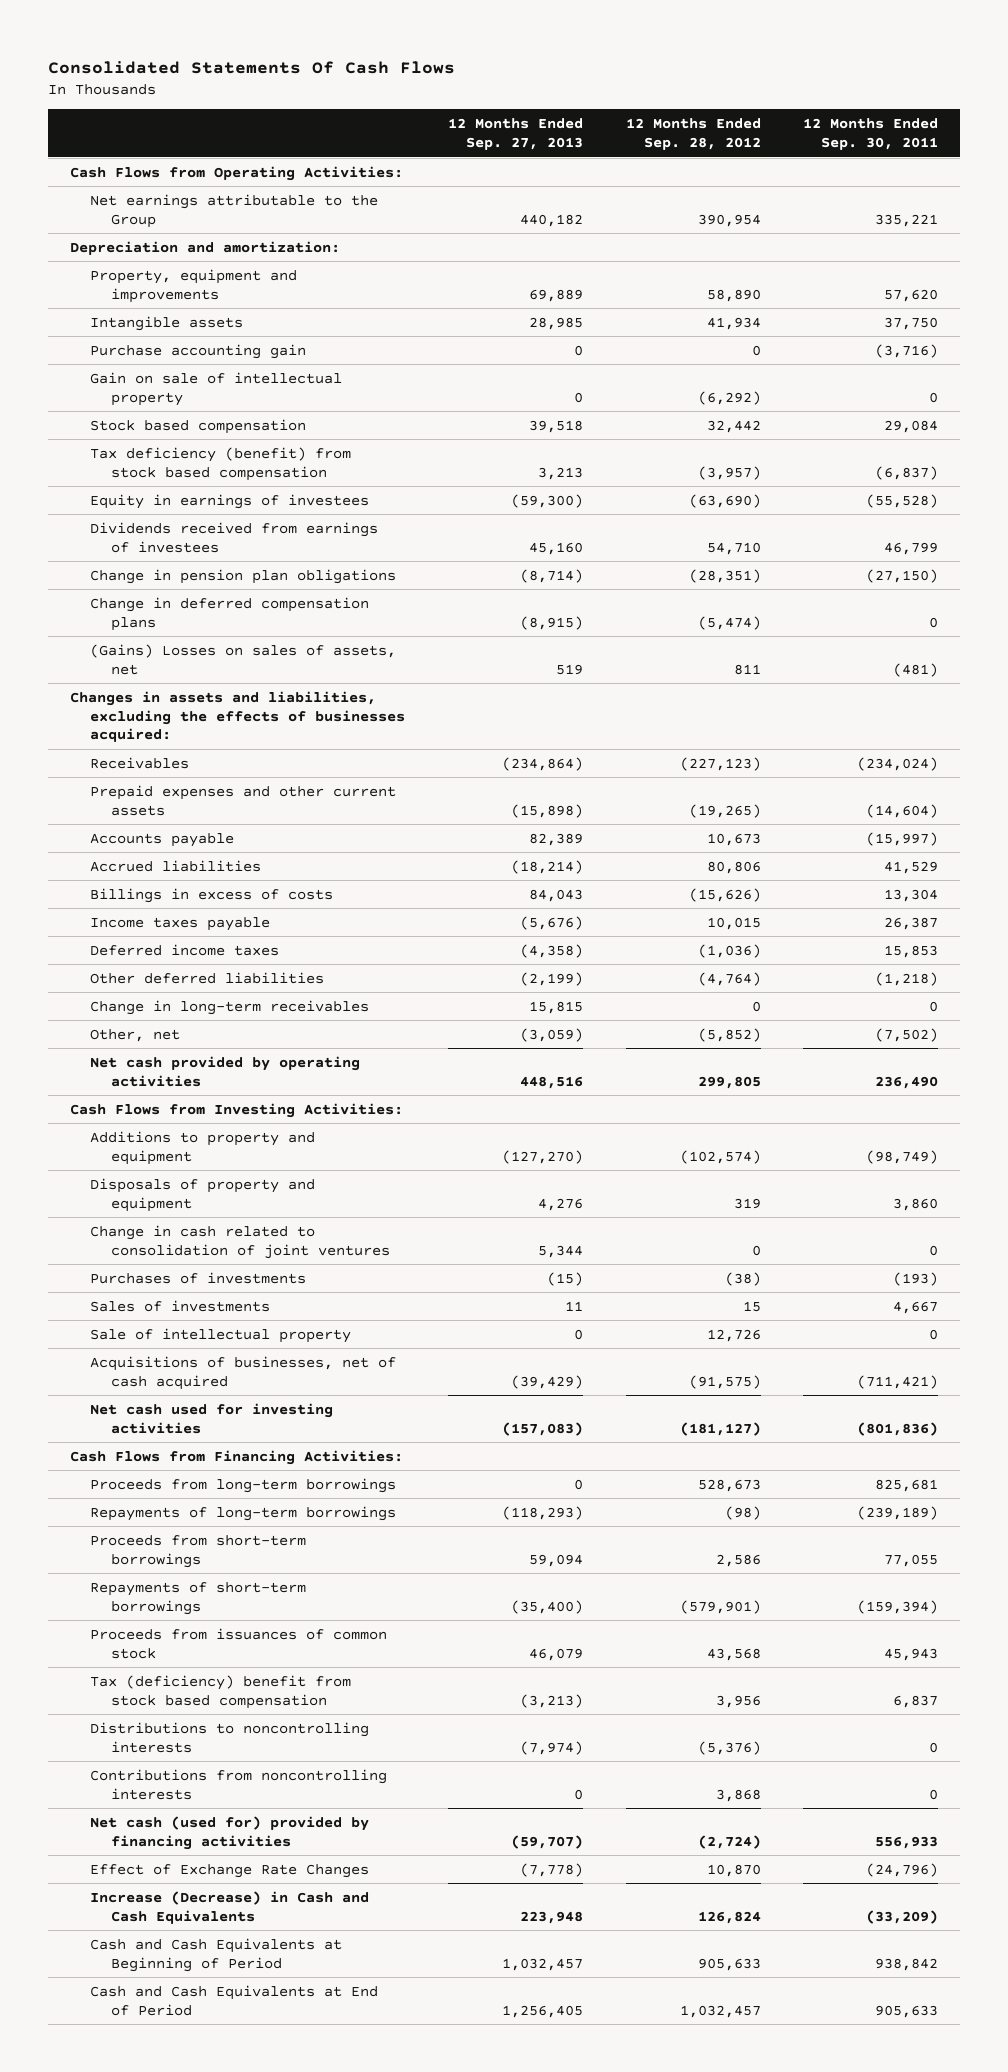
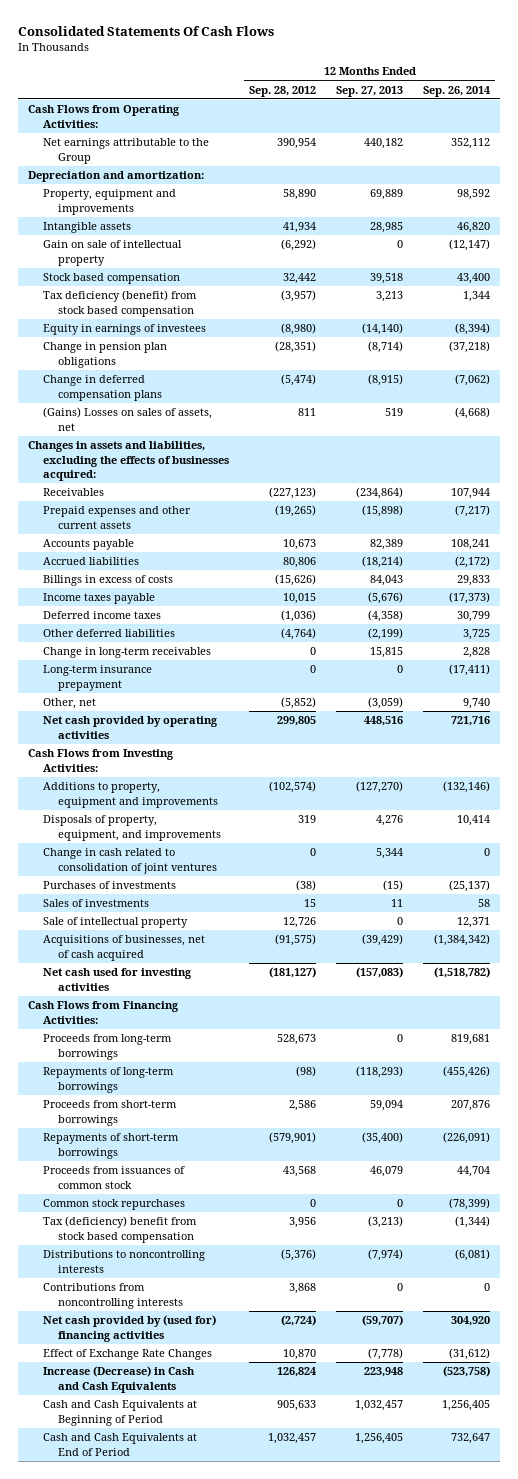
[803,118,939,150] 12 Months Ended Sep. 30, 2011 -> none
none -> [423,85,491,97] Sep. 26, 2014
[90,343,307,359] Purchase accounting gain -> none
[90,521,379,553] Dividends received from earnings of investees -> none
[511,493,584,508] (59,300) -> [362,323,404,336] (14,140)
[688,493,761,508] (63,690) -> [281,323,317,336] (8,980)
none -> [42,665,152,691] Long-term insurance prepayment
[90,1130,316,1165] Additions to property and equipment -> [42,782,218,808] Additions to property, equipment and improvements
[90,1177,316,1212] Disposals of property and equipment -> [42,815,221,841] Disposals of property, equipment, and improvements
none -> [42,1199,185,1211] Common stock repurchases
[90,1815,370,1850] Net cash (used for) provided by financing activities -> [42,1315,216,1342] Net cash provided by (used for) financing activities

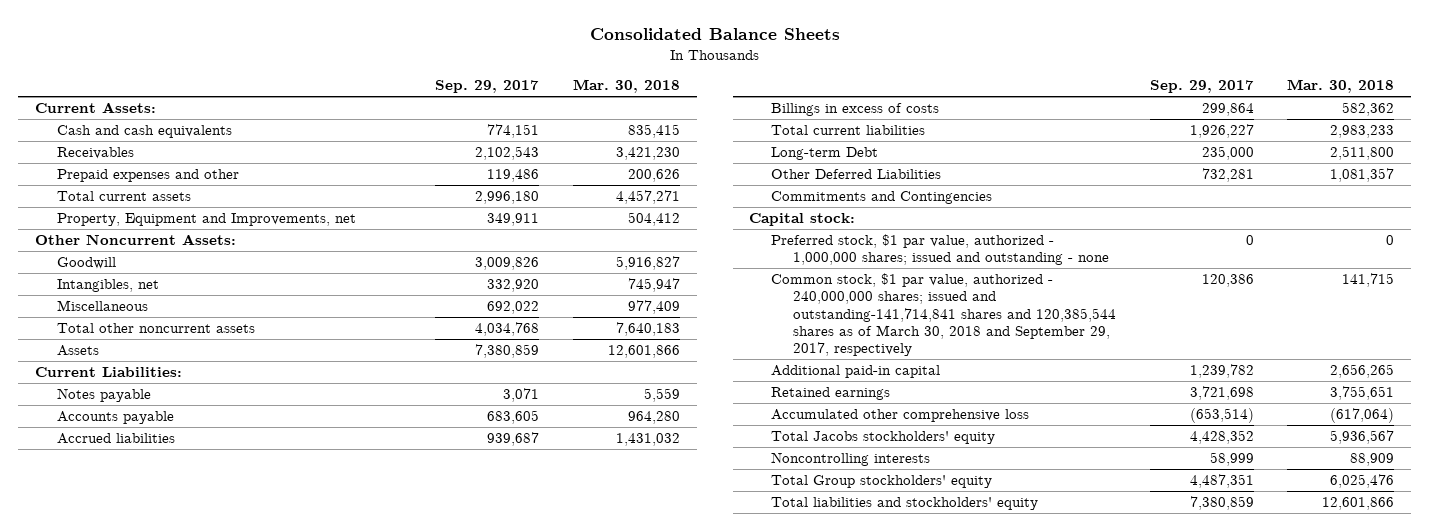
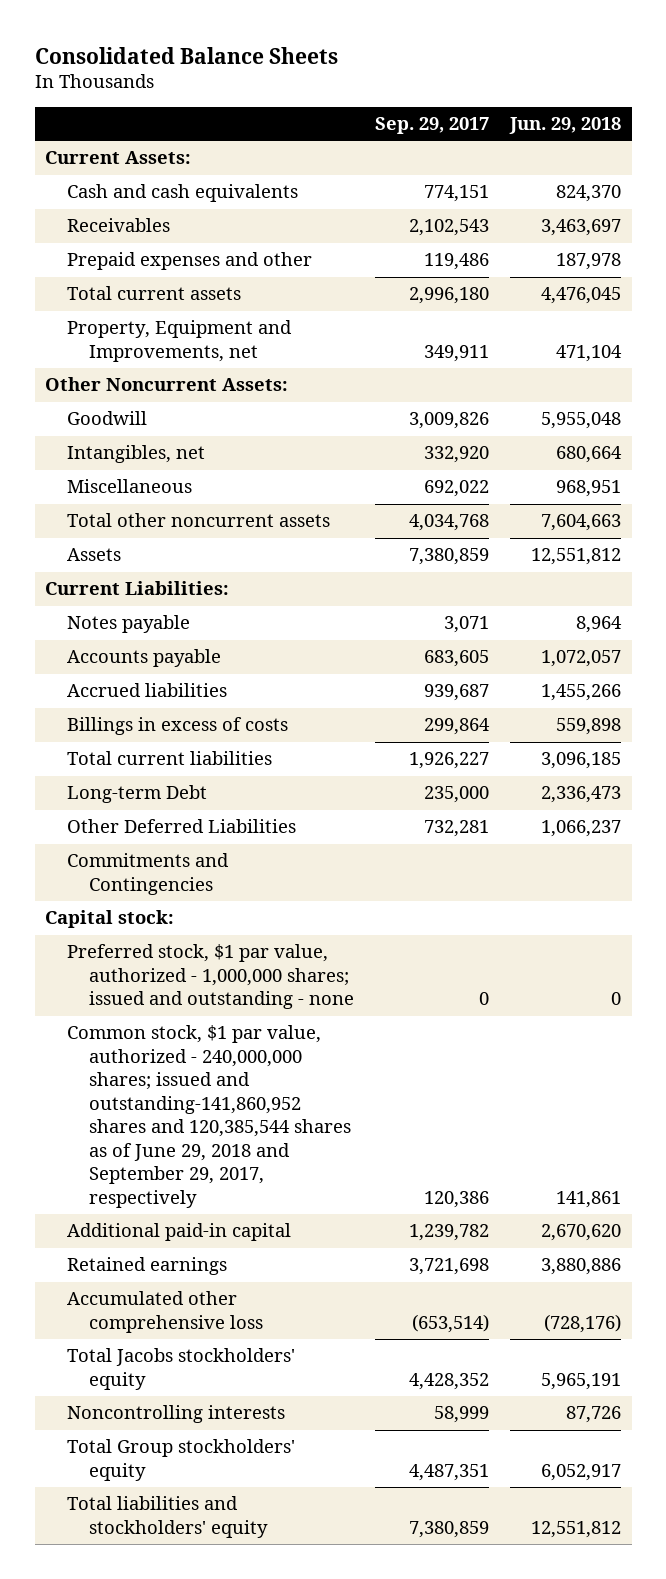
[572,79,680,94] Mar. 30, 2018 -> none
none -> [509,117,622,135] Jun. 29, 2018
[771,272,1117,357] Common stock, $1 par value, authorized - 240,000,000 shares; issued and outstanding-141,714,841 shares and 120,385,544 shares as of March 30, 2018 and September 29, 2017, respectively -> [67,1025,352,1208] Common stock, $1 par value, authorized - 240,000,000 shares; issued and outstanding-141,860,952 shares and 120,385,544 shares as of June 29, 2018 and September 29, 2017, respectively

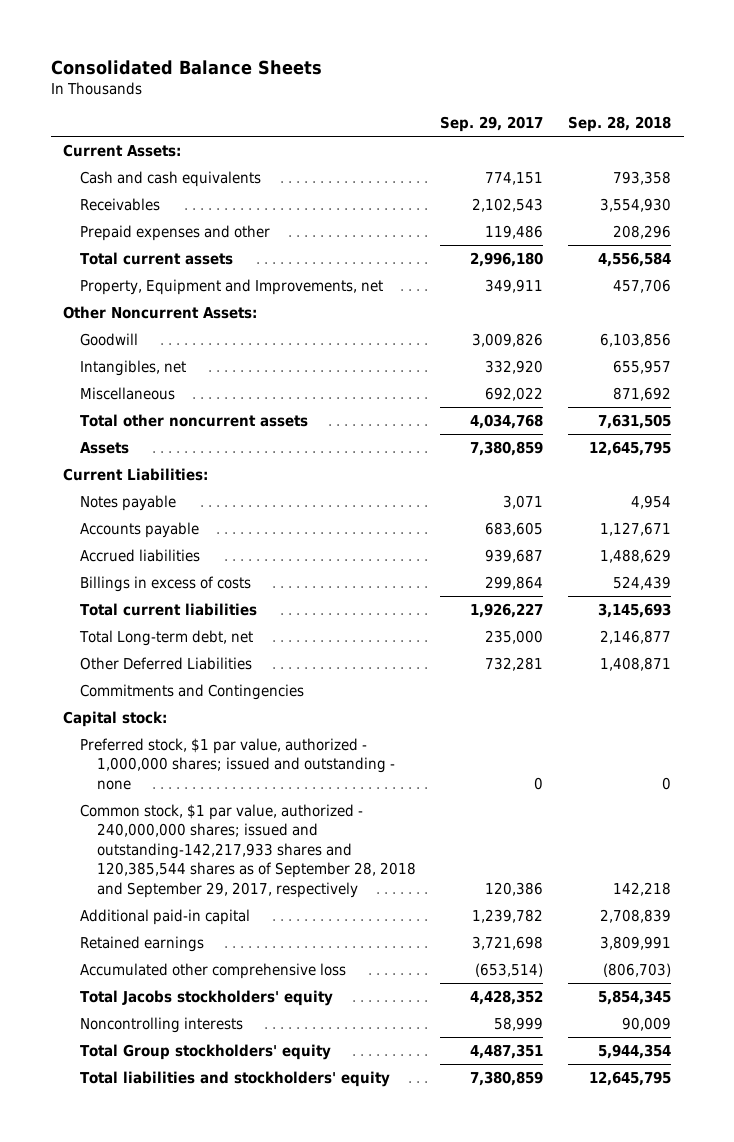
[509,117,622,135] Jun. 29, 2018 -> none
none -> [568,116,672,133] Sep. 28, 2018
[67,785,208,804] Long-term Debt -> [78,629,253,646] Total Long-term debt, net
[67,1025,352,1208] Common stock, $1 par value, authorized - 240,000,000 shares; issued and outstanding-141,860,952 shares and 120,385,544 shares as of June 29, 2018 and September 29, 2017, respectively -> [79,803,416,898] Common stock, $1 par value, authorized - 240,000,000 shares; issued and outstanding-142,217,933 shares and 120,385,544 shares as of September 28, 2018 and September 29, 2017, respectively

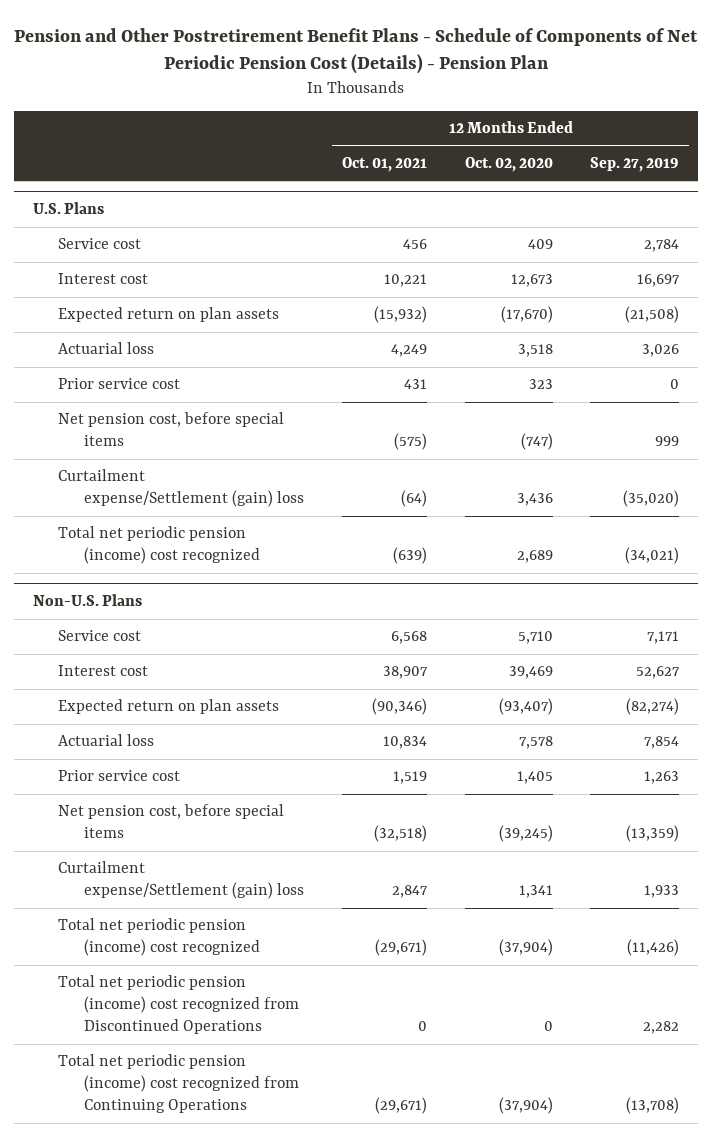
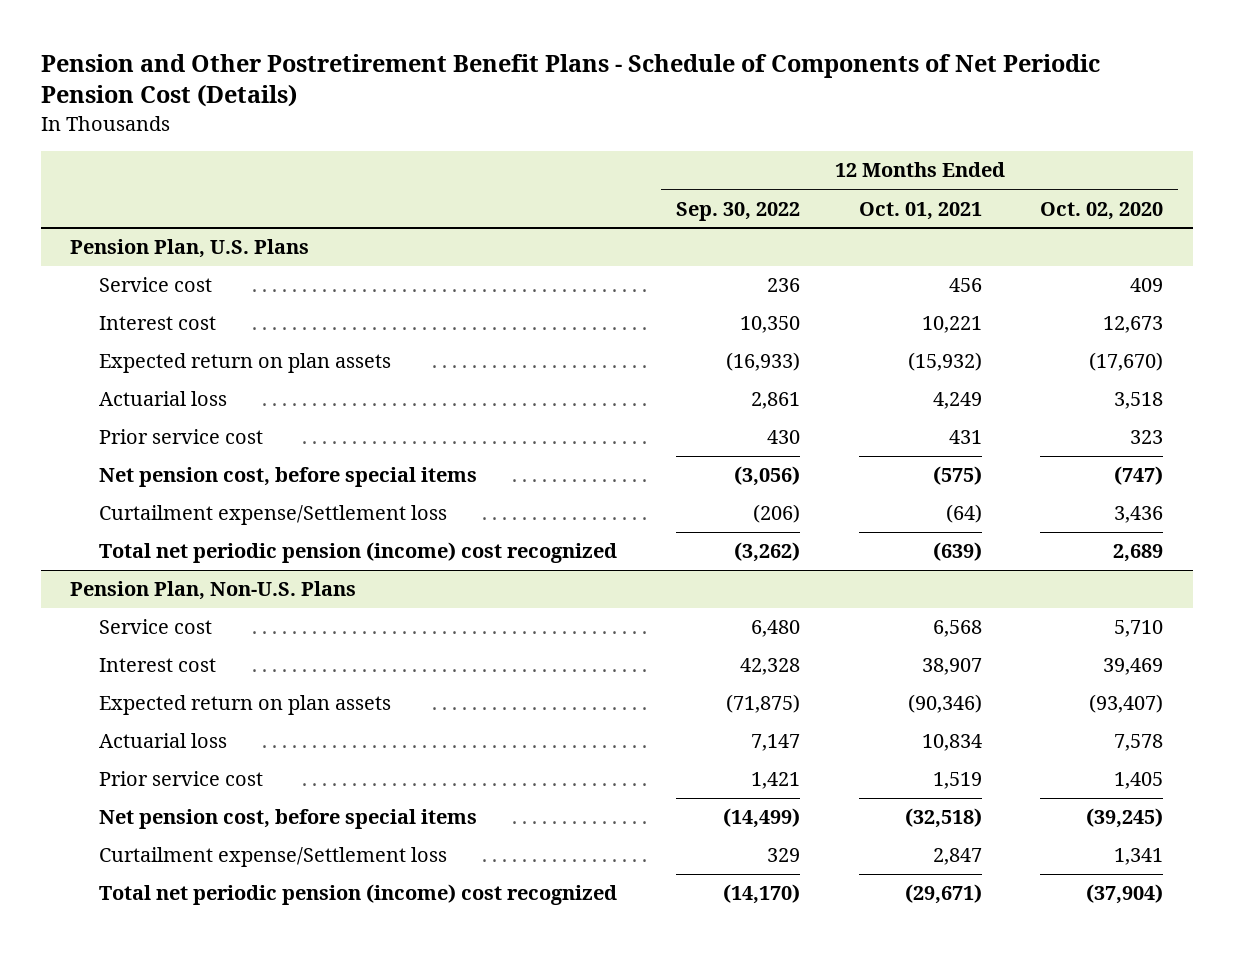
[14,27,699,75] Pension and Other Postretirement Benefit Plans - Schedule of Components of Net Periodic Pension Cost (Details) - Pension Plan -> [40,54,1100,108] Pension and Other Postretirement Benefit Plans - Schedule of Components of Net Periodic Pension Cost (Details)
[590,157,680,173] Sep. 27, 2019 -> none
none -> [675,201,800,221] Sep. 30, 2022
[33,202,105,215] U.S. Plans -> [69,239,309,259] Pension Plan, U.S. Plans
[58,469,304,508] Curtailment expense/Settlement (gain) loss -> [99,505,448,526] Curtailment expense/Settlement loss
[33,594,143,607] Non-U.S. Plans -> [69,581,356,601] Pension Plan, Non-U.S. Plans
[58,861,304,900] Curtailment expense/Settlement (gain) loss -> [99,847,448,868] Curtailment expense/Settlement loss
[58,975,299,1035] Total net periodic pension (income) cost recognized from Discontinued Operations -> none
[58,1054,299,1114] Total net periodic pension (income) cost recognized from Continuing Operations -> none

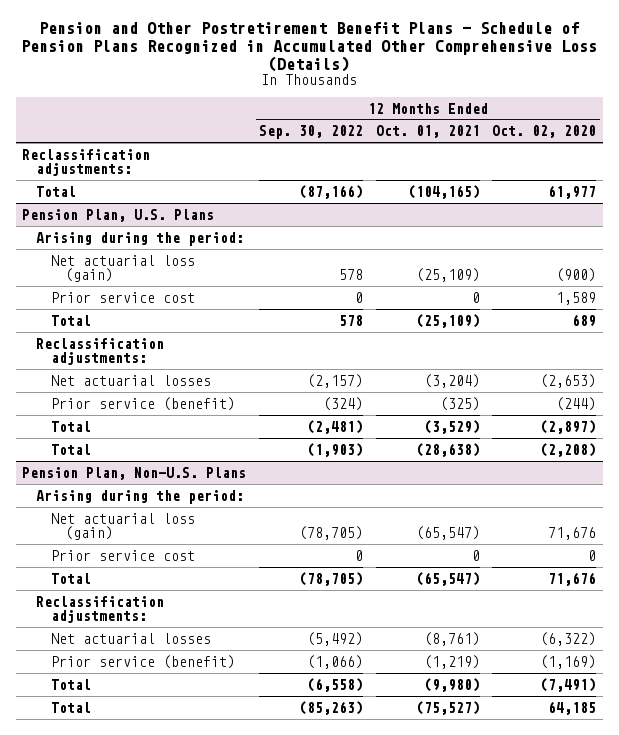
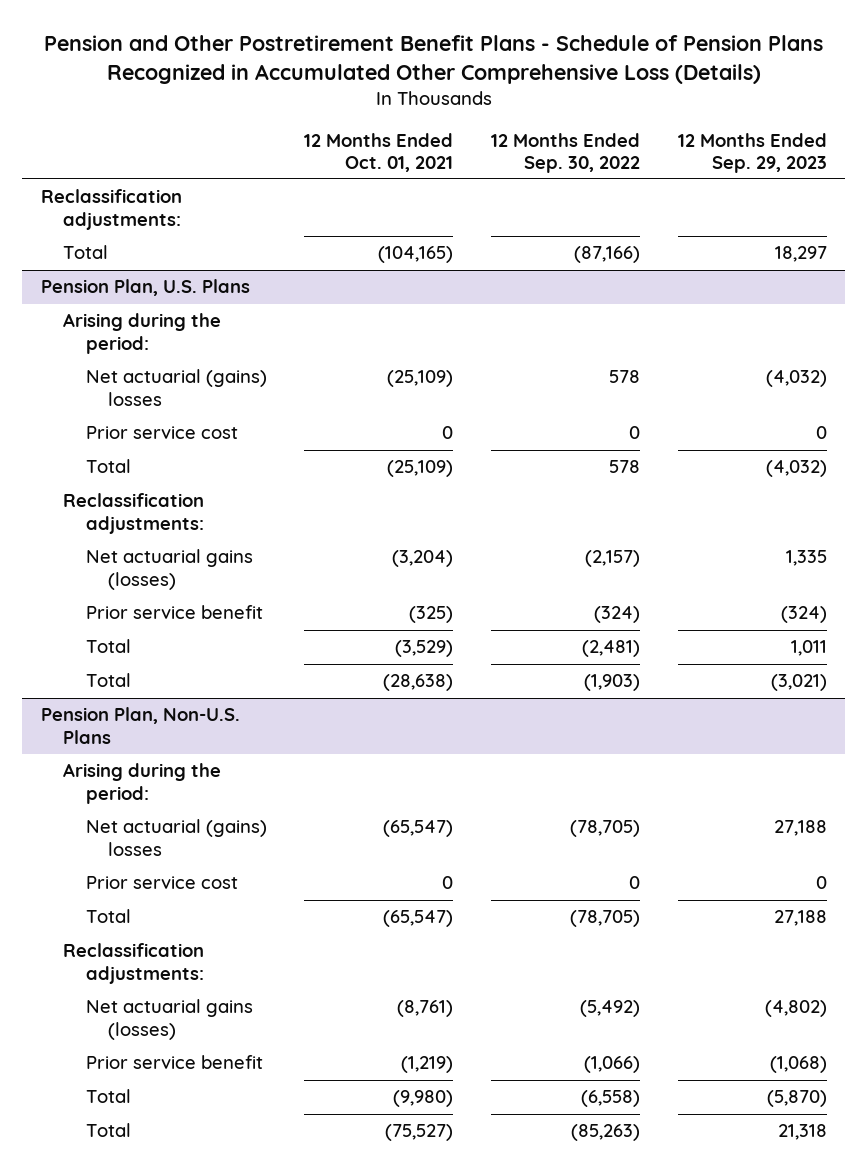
[492,125,597,139] Oct. 02, 2020 -> none
none -> [677,132,827,173] 12 Months Ended Sep. 29, 2023
[50,254,195,282] Net actuarial loss (gain) -> [85,369,267,406] Net actuarial (gains) losses
[50,374,211,386] Net actuarial losses -> [85,549,253,590] Net actuarial gains (losses)
[50,396,235,411] Prior service (benefit) -> [85,605,263,620] Prior service benefit
[50,512,195,540] Net actuarial loss (gain) -> [85,819,267,856] Net actuarial (gains) losses
[50,632,211,644] Net actuarial losses -> [85,999,253,1040] Net actuarial gains (losses)
[50,654,235,669] Prior service (benefit) -> [85,1055,263,1070] Prior service benefit

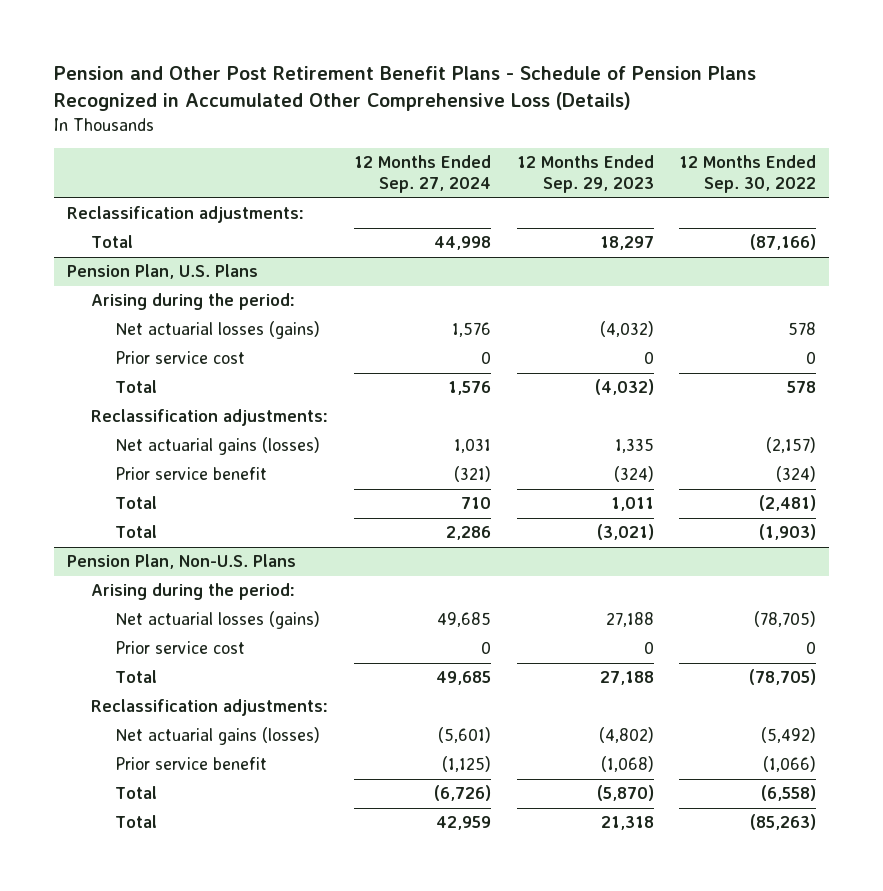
[43,34,823,84] Pension and Other Postretirement Benefit Plans - Schedule of Pension Plans Recognized in Accumulated Other Comprehensive Loss (Details) -> [53,66,756,112] Pension and Other Post Retirement Benefit Plans - Schedule of Pension Plans Recognized in Accumulated Other Comprehensive Loss (Details)
[304,132,454,172] 12 Months Ended Oct. 01, 2021 -> none
none -> [353,155,491,194] 12 Months Ended Sep. 27, 2024
[85,369,267,406] Net actuarial (gains) losses -> [115,321,321,340] Net actuarial losses (gains)
[85,819,267,856] Net actuarial (gains) losses -> [115,611,321,630] Net actuarial losses (gains)

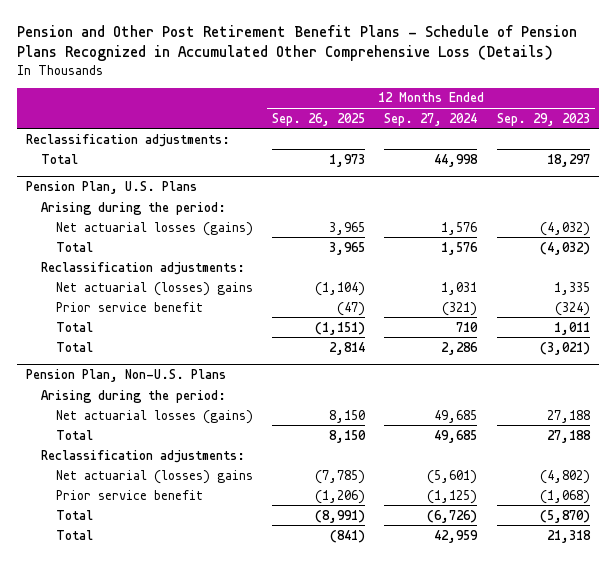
[679,155,817,194] 12 Months Ended Sep. 30, 2022 -> none
none -> [272,112,366,126] Sep. 26, 2025
[115,351,246,365] Prior service cost -> none
[115,437,321,456] Net actuarial gains (losses) -> [56,281,254,296] Net actuarial (losses) gains
[115,641,246,655] Prior service cost -> none
[115,727,321,746] Net actuarial gains (losses) -> [56,469,254,484] Net actuarial (losses) gains

